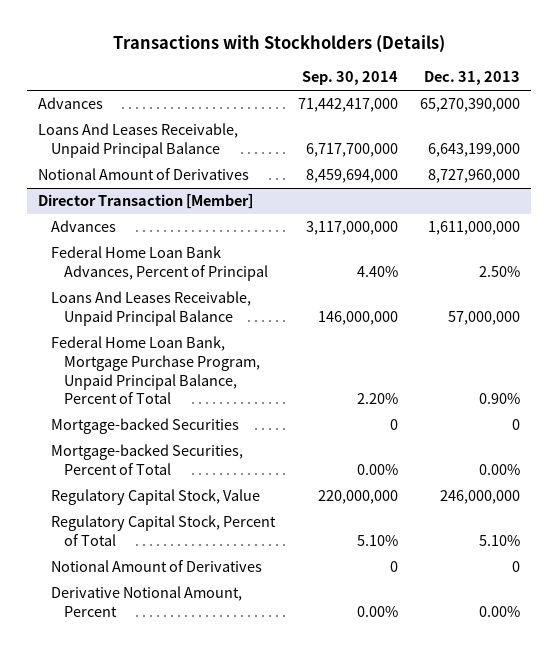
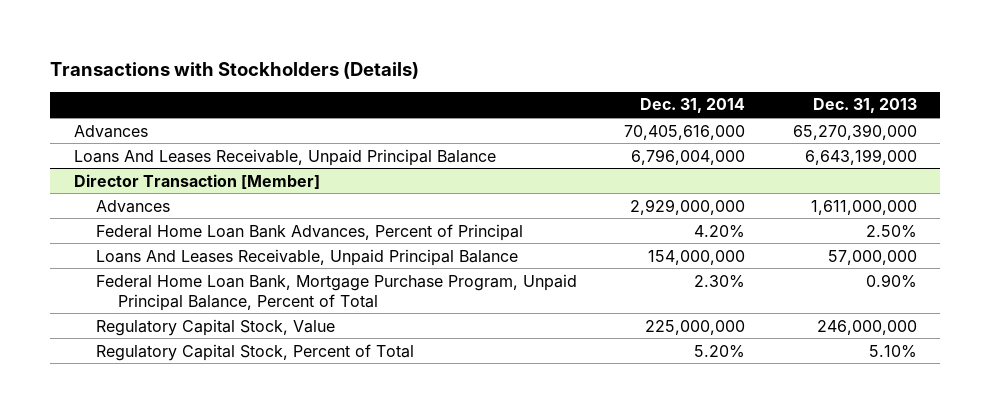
[301,71,398,86] Sep. 30, 2014 -> none
none -> [640,98,746,114] Dec. 31, 2014
[38,168,250,181] Notional Amount of Derivatives -> none
[51,418,240,435] Mortgage-backed Securities -> none
[51,444,244,476] Mortgage-backed Securities, Percent of Total -> none
[51,560,263,573] Notional Amount of Derivatives -> none
[51,586,243,618] Derivative Notional Amount, Percent -> none

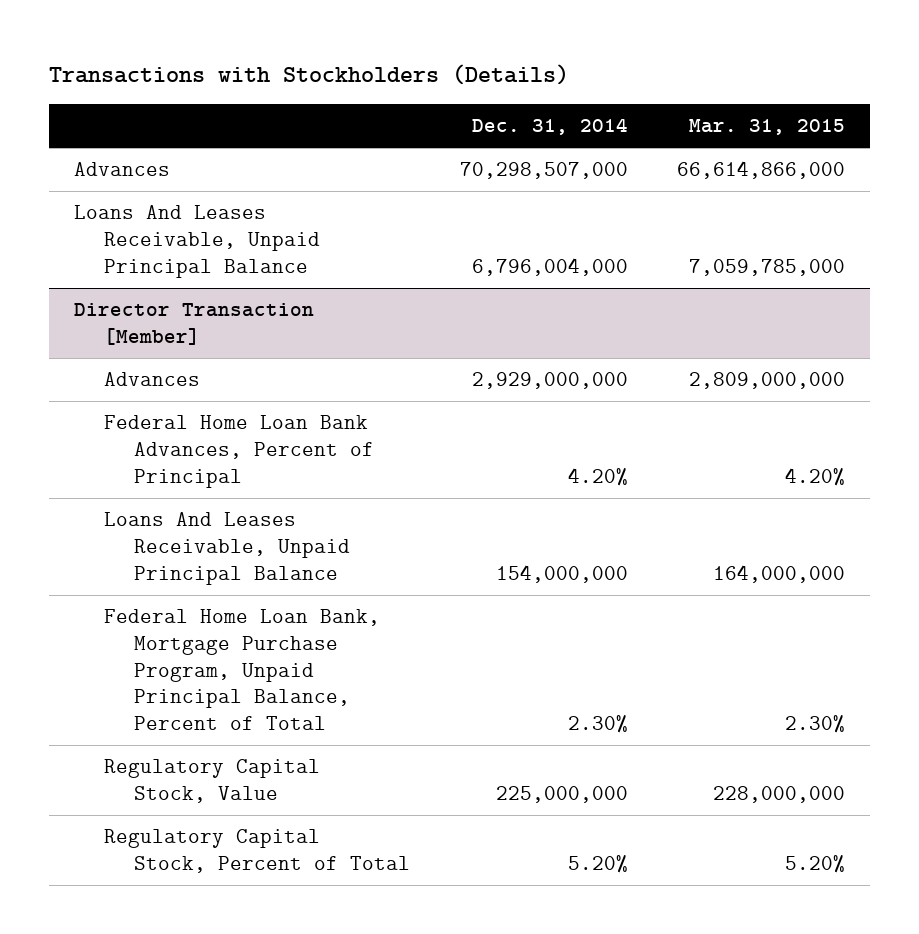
[812,98,917,114] Dec. 31, 2013 -> none
none -> [689,119,846,136] Mar. 31, 2015
[624,124,746,140] 70,405,616,000 -> [459,162,628,180] 70,298,507,000

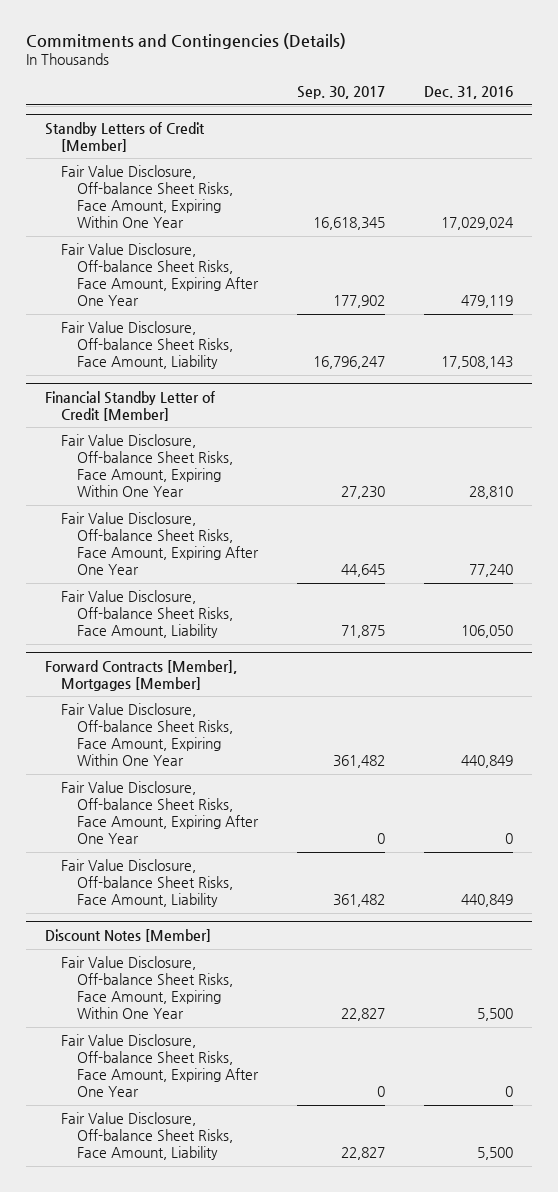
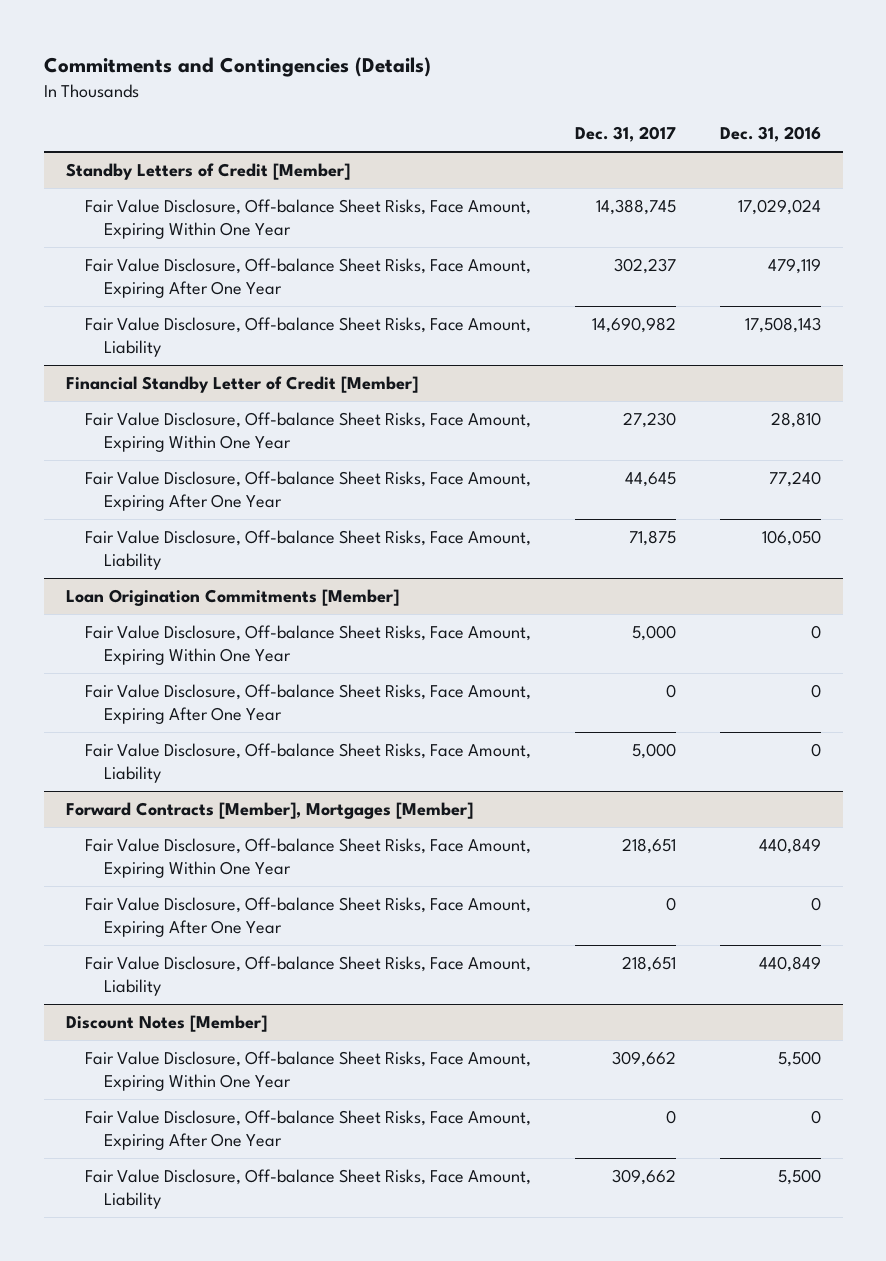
[296,85,385,99] Sep. 30, 2017 -> none
none -> [574,125,676,142] Dec. 31, 2017
none -> [65,589,399,607] Loan Origination Commitments [Member]
none -> [84,625,531,665] Fair Value Disclosure, Off-balance Sheet Risks, Face Amount, Expiring Within One Year
none -> [84,684,531,724] Fair Value Disclosure, Off-balance Sheet Risks, Face Amount, Expiring After One Year
none -> [84,743,531,783] Fair Value Disclosure, Off-balance Sheet Risks, Face Amount, Liability

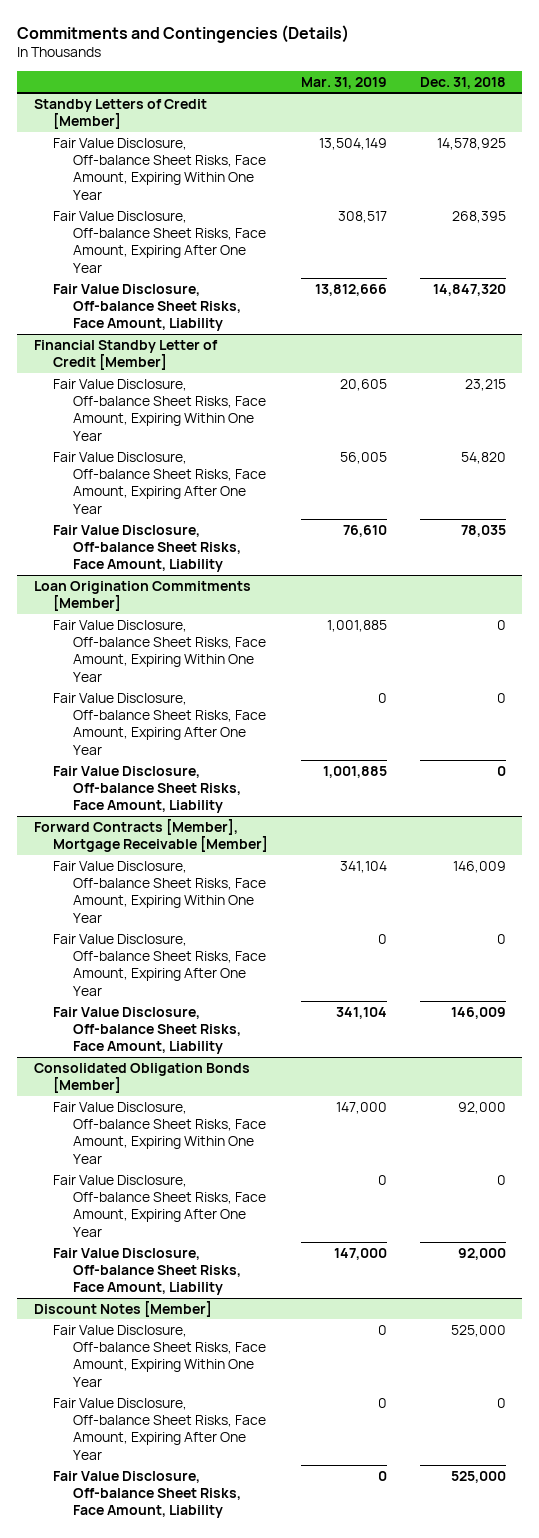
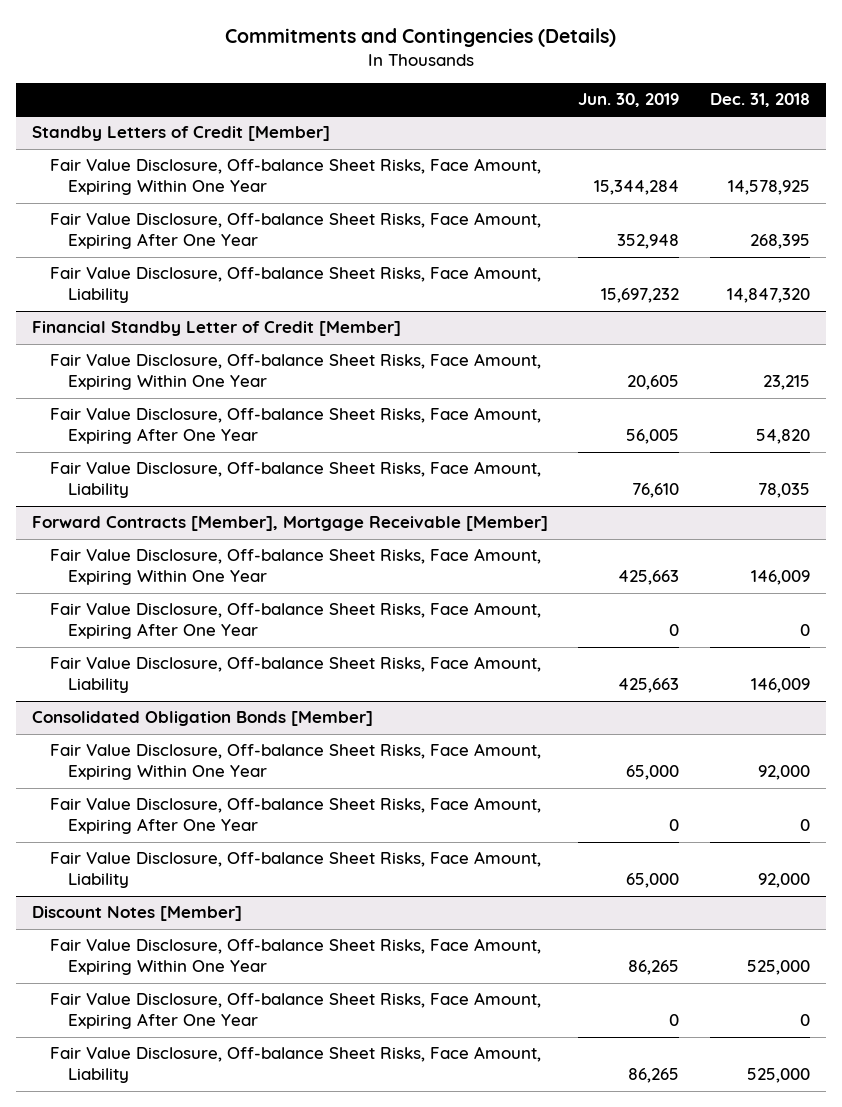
[300,76,387,89] Mar. 31, 2019 -> none
none -> [578,92,680,107] Jun. 30, 2019
[33,580,251,611] Loan Origination Commitments [Member] -> none
[53,619,266,682] Fair Value Disclosure, Off-balance Sheet Risks, Face Amount, Expiring Within One Year -> none
[53,692,266,755] Fair Value Disclosure, Off-balance Sheet Risks, Face Amount, Expiring After One Year -> none
[53,765,241,814] Fair Value Disclosure, Off-balance Sheet Risks, Face Amount, Liability -> none

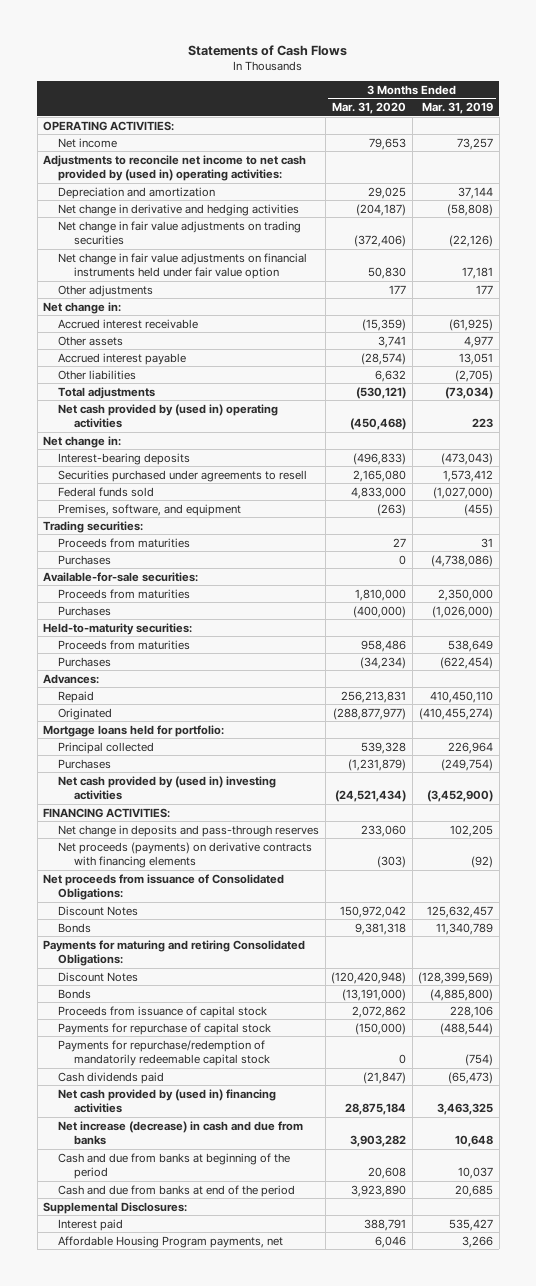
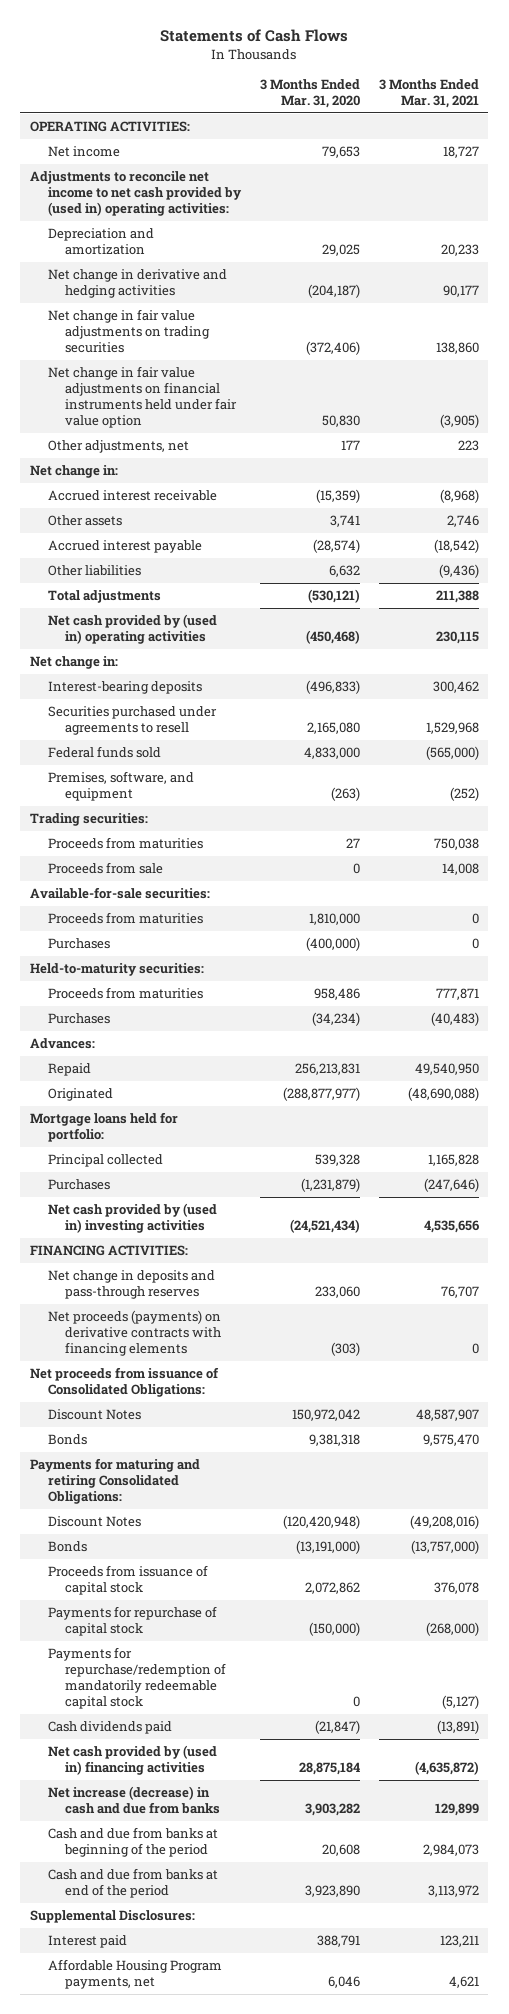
[422,102,494,115] Mar. 31, 2019 -> none
none -> [378,78,479,108] 3 Months Ended Mar. 31, 2021
[58,284,154,297] Other adjustments -> [47,440,189,454] Other adjustments, net
[58,554,112,565] Purchases -> none
none -> [47,862,163,875] Proceeds from sale

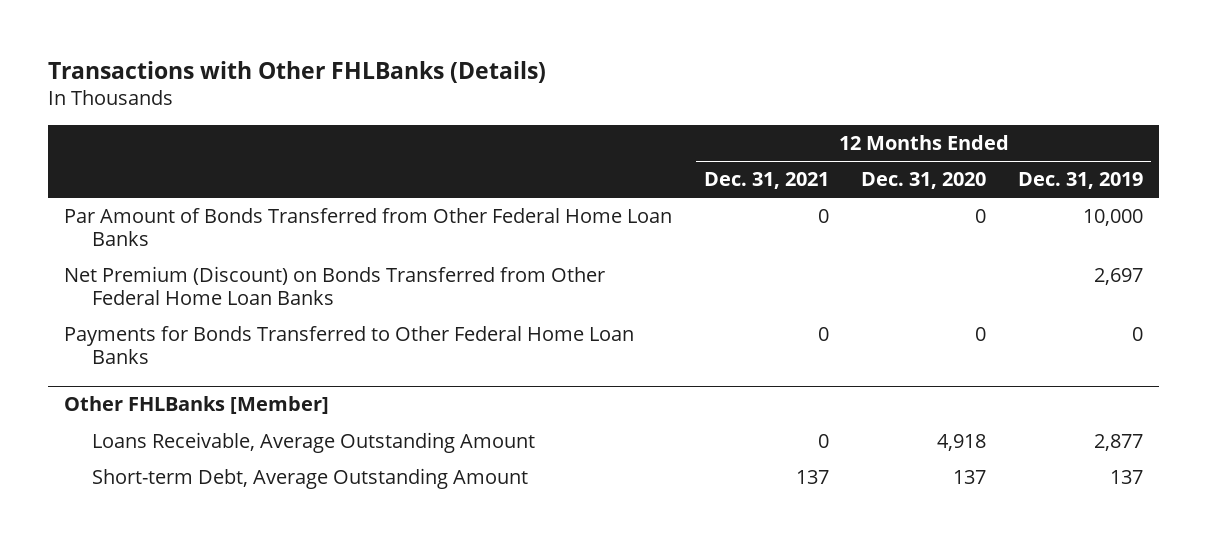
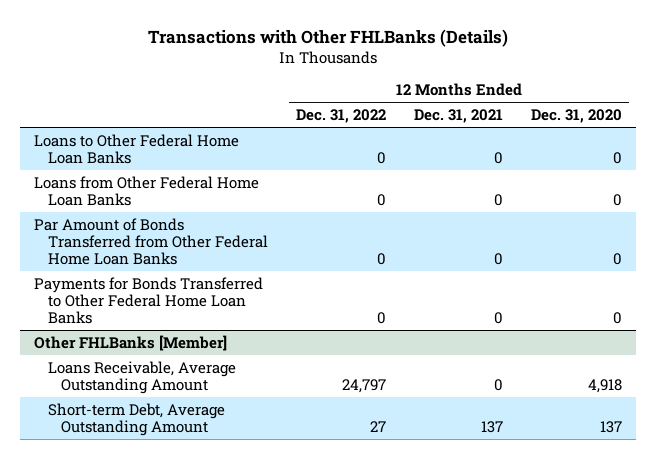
[1018,172,1144,190] Dec. 31, 2019 -> none
none -> [295,109,386,124] Dec. 31, 2022
none -> [34,133,240,164] Loans to Other Federal Home Loan Banks
none -> [34,175,260,206] Loans from Other Federal Home Loan Banks
[64,266,606,305] Net Premium (Discount) on Bonds Transferred from Other Federal Home Loan Banks -> none

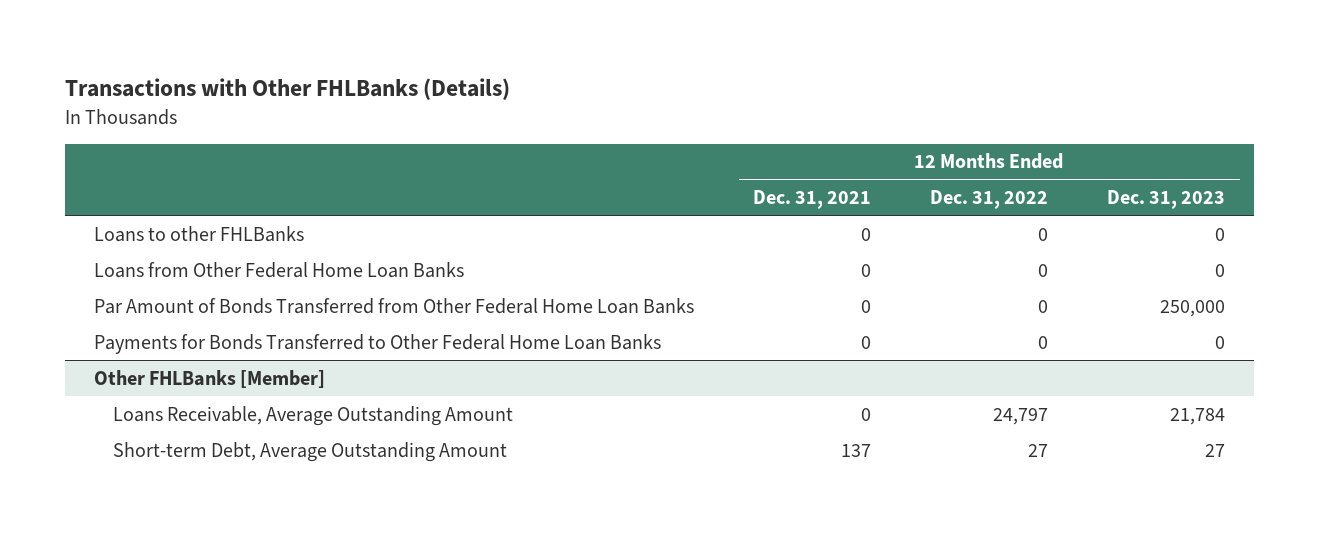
[530,109,622,124] Dec. 31, 2020 -> none
none -> [1106,190,1225,210] Dec. 31, 2023
[34,133,240,164] Loans to Other Federal Home Loan Banks -> [94,225,305,242] Loans to other FHLBanks

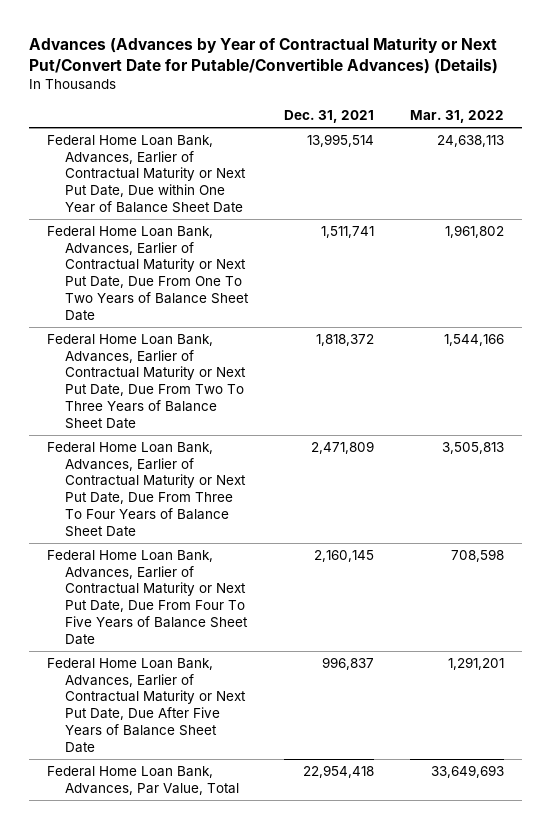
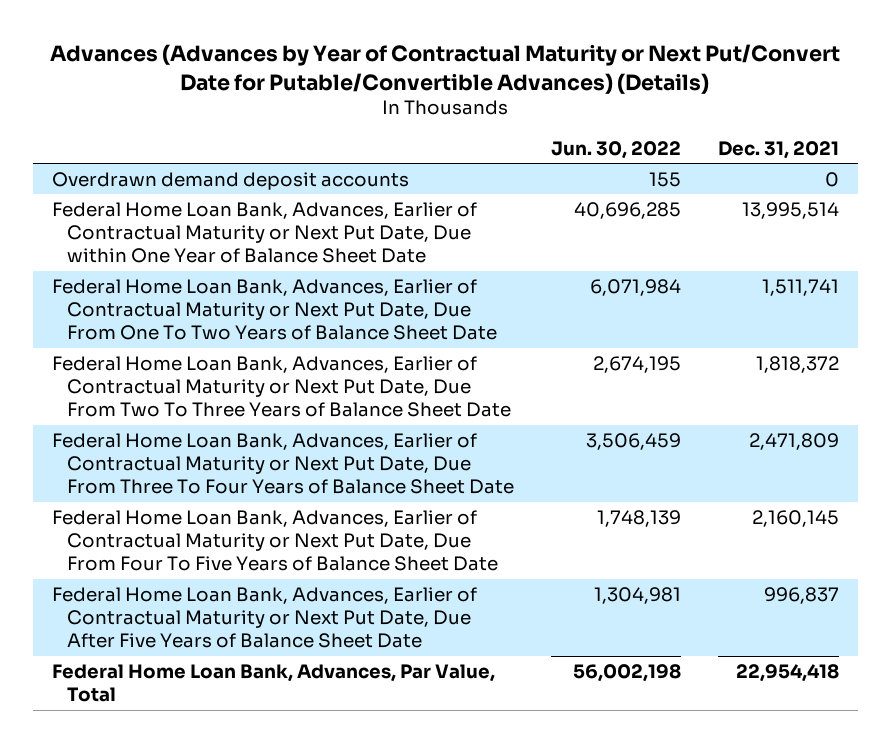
[409,109,504,123] Mar. 31, 2022 -> none
none -> [550,140,681,159] Jun. 30, 2022
none -> [51,171,409,190] Overdrawn demand deposit accounts

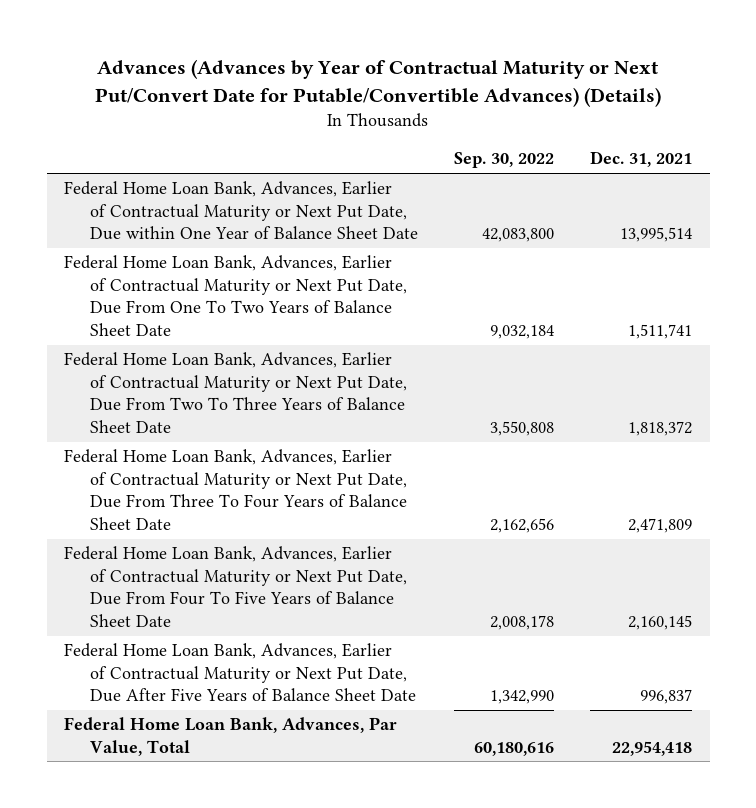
[550,140,681,159] Jun. 30, 2022 -> none
none -> [453,152,554,169] Sep. 30, 2022
[51,171,409,190] Overdrawn demand deposit accounts -> none

